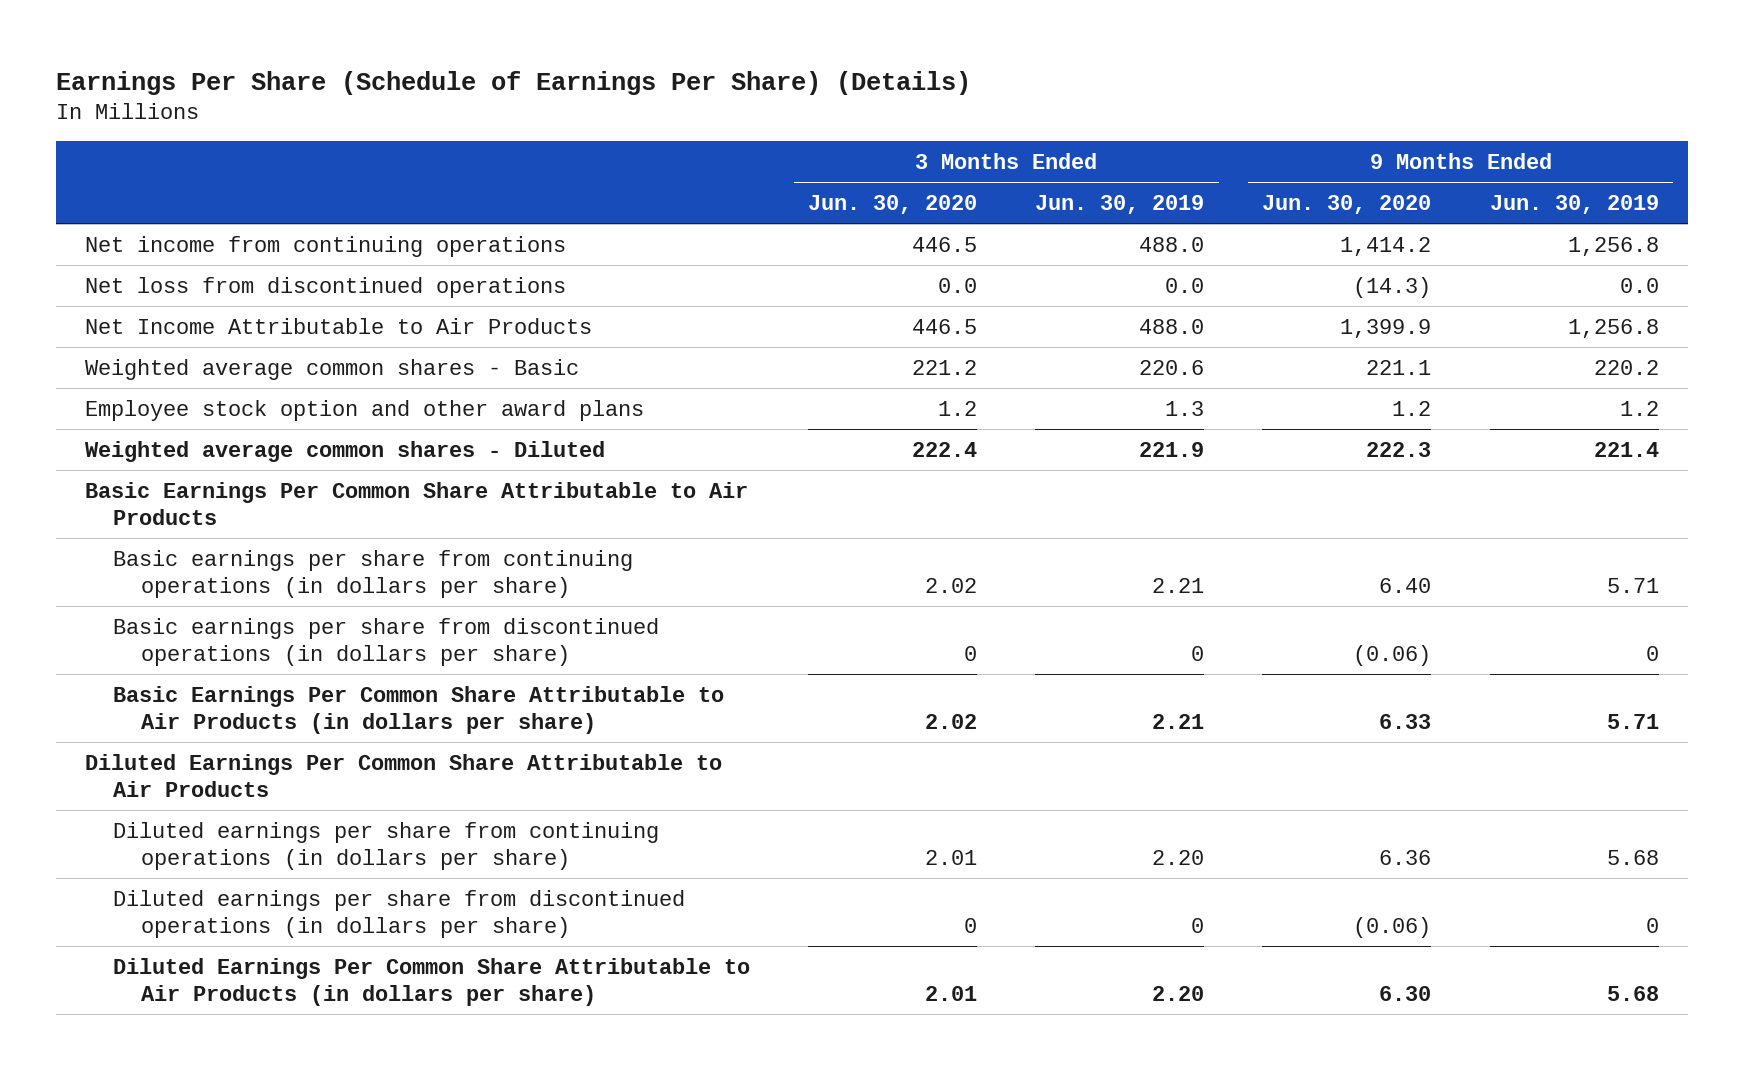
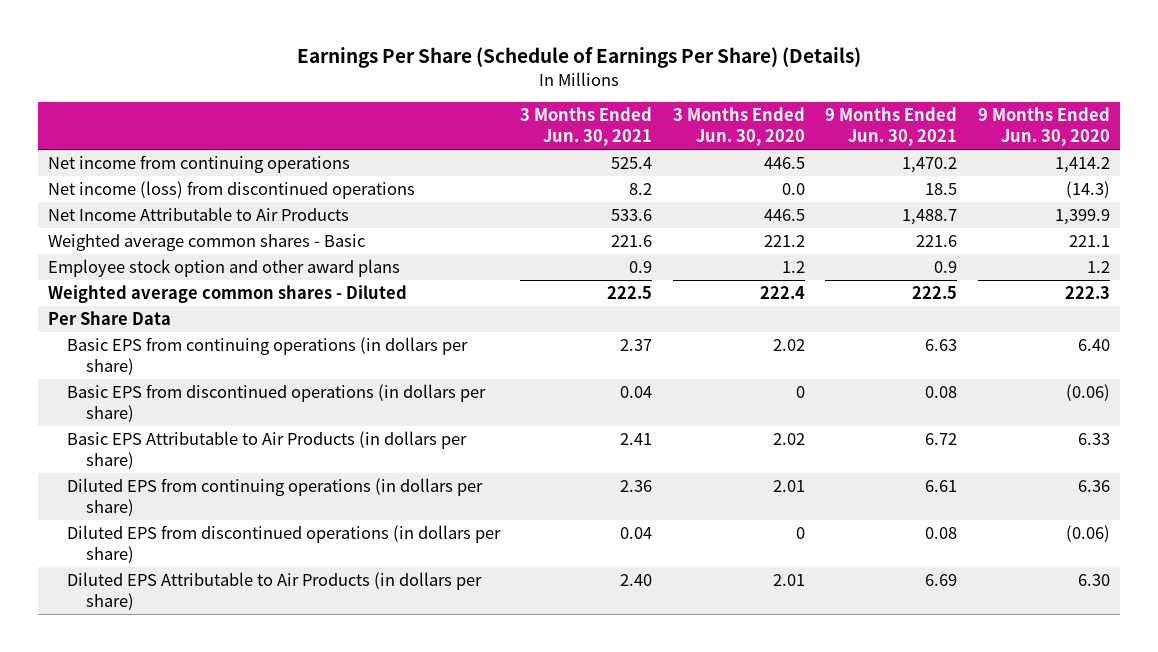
[1035,195,1205,215] Jun. 30, 2019 -> none
[1489,195,1659,215] Jun. 30, 2019 -> none
none -> [520,106,653,147] 3 Months Ended Jun. 30, 2021
none -> [825,106,958,147] 9 Months Ended Jun. 30, 2021
[84,276,566,298] Net loss from discontinued operations -> [48,180,416,199] Net income (loss) from discontinued operations
[84,481,748,526] Basic Earnings Per Common Share Attributable to Air Products -> none
[84,753,722,798] Diluted Earnings Per Common Share Attributable to Air Products -> none
none -> [48,310,172,325] Per Share Data
[112,549,633,599] Basic earnings per share from continuing operations (in dollars per share) -> [66,336,468,376] Basic EPS from continuing operations (in dollars per share)
[112,617,659,667] Basic earnings per share from discontinued operations (in dollars per share) -> [66,383,486,423] Basic EPS from discontinued operations (in dollars per share)
[112,685,724,735] Basic Earnings Per Common Share Attributable to Air Products (in dollars per share) -> [66,430,467,470] Basic EPS Attributable to Air Products (in dollars per share)
[112,821,659,871] Diluted earnings per share from continuing operations (in dollars per share) -> [66,477,483,517] Diluted EPS from continuing operations (in dollars per share)
[112,889,685,939] Diluted earnings per share from discontinued operations (in dollars per share) -> [66,524,501,564] Diluted EPS from discontinued operations (in dollars per share)
[112,957,750,1007] Diluted Earnings Per Common Share Attributable to Air Products (in dollars per share) -> [66,571,482,611] Diluted EPS Attributable to Air Products (in dollars per share)

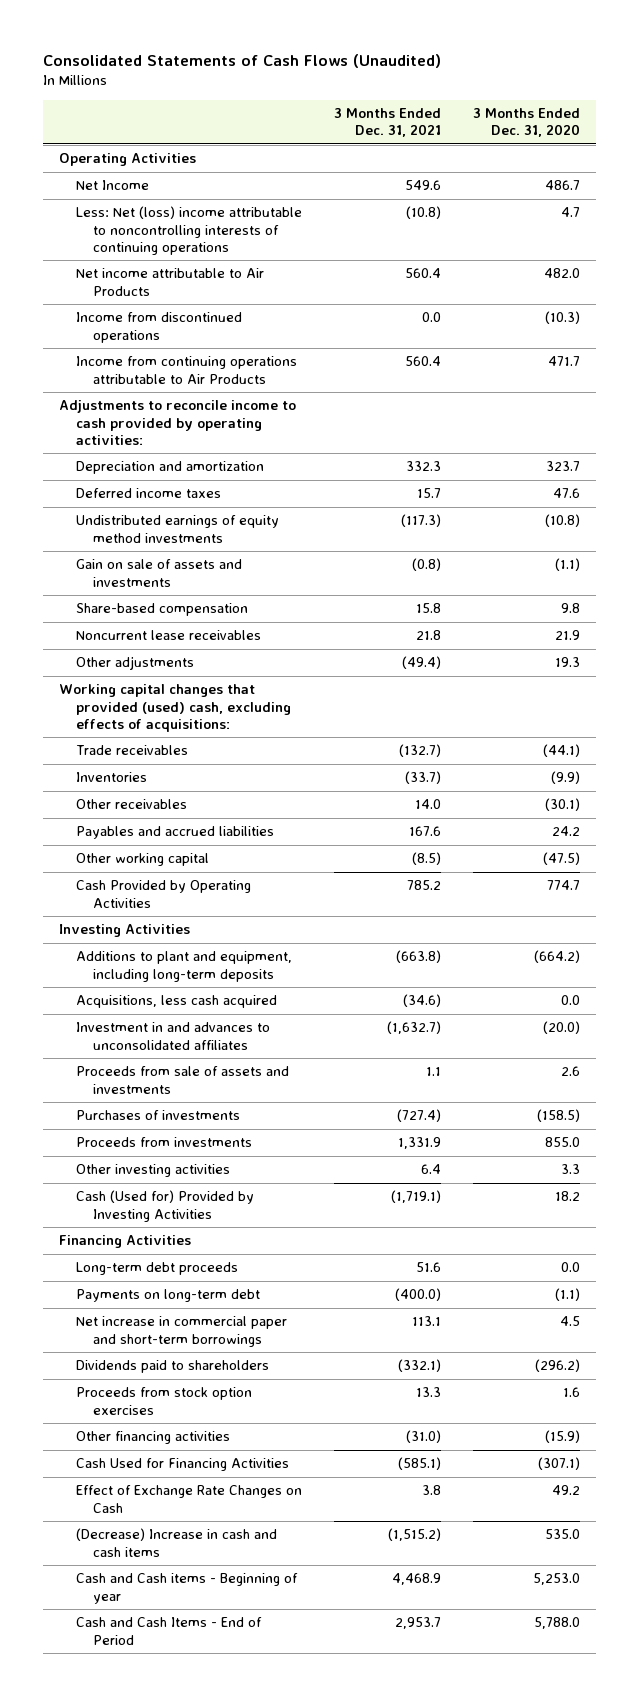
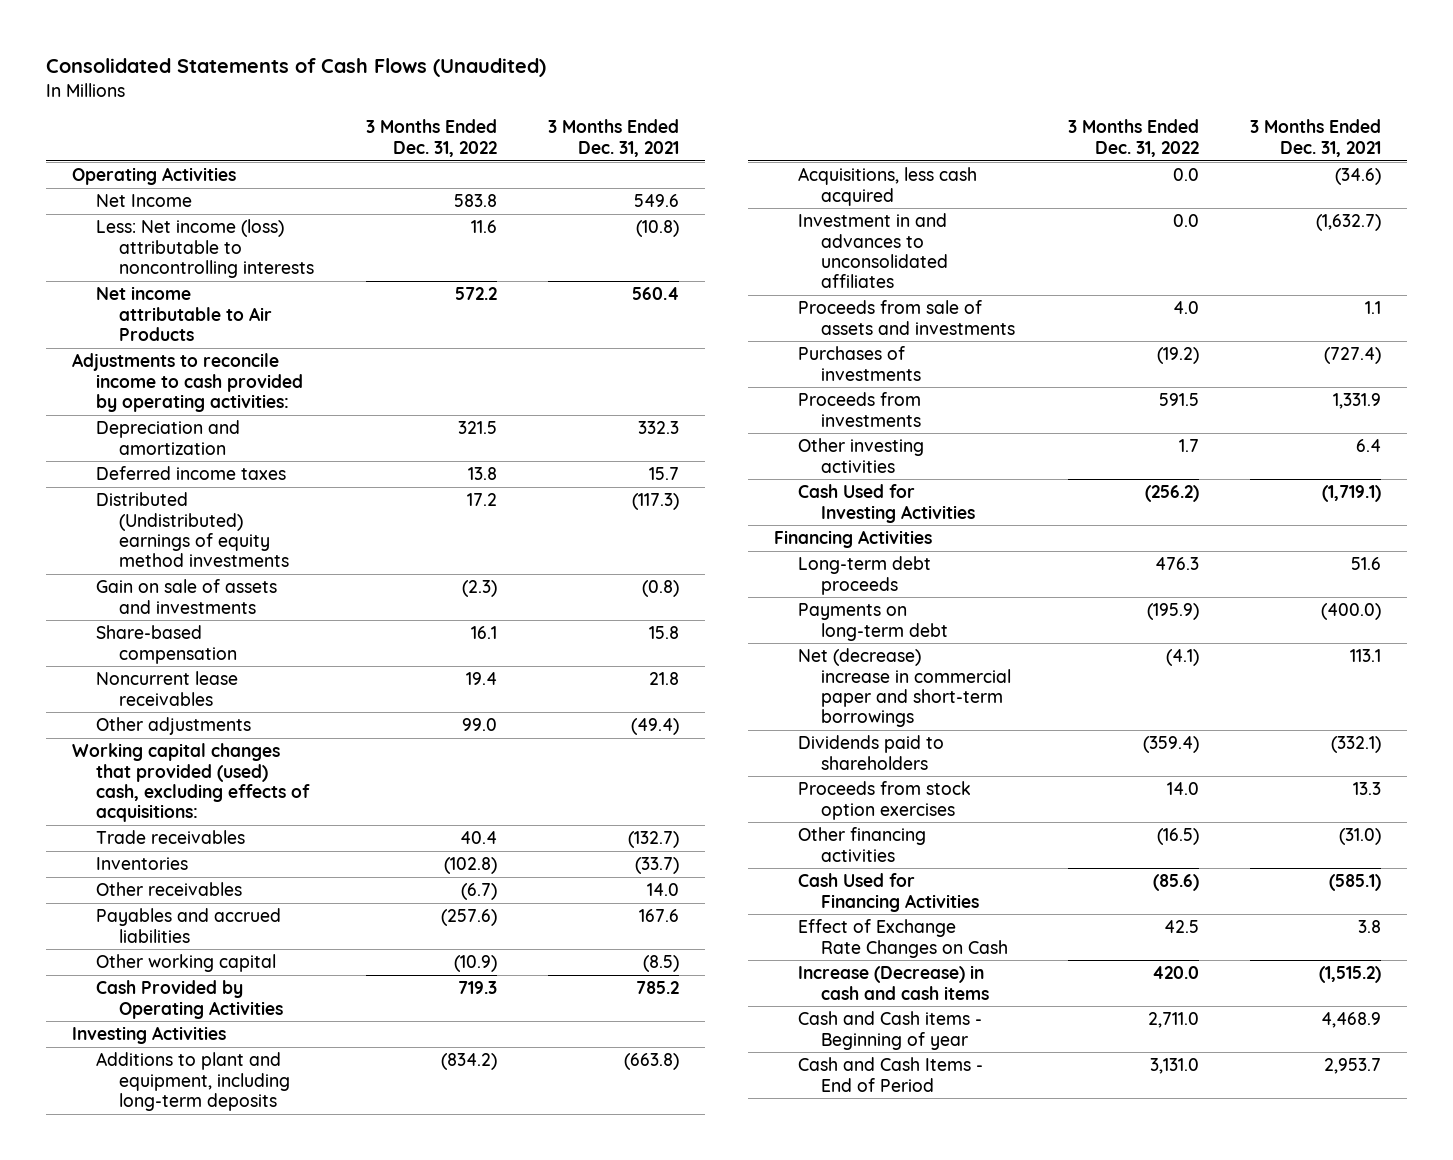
[472,108,580,138] 3 Months Ended Dec. 31, 2020 -> none
none -> [365,119,497,157] 3 Months Ended Dec. 31, 2022
[76,206,303,255] Less: Net (loss) income attributable to noncontrolling interests of continuing operations -> [95,219,315,278] Less: Net income (loss) attributable to noncontrolling interests
[76,312,243,343] Income from discontinued operations -> none
[76,356,298,384] Income from continuing operations attributable to Air Products -> none
[76,515,280,543] Undistributed earnings of equity method investments -> [95,492,290,568] Distributed (Undistributed) earnings of equity method investments
[76,1190,255,1222] Cash (Used for) Provided by Investing Activities -> [797,484,976,523] Cash Used for Investing Activities
[76,1316,288,1347] Net increase in commercial paper and short-term borrowings -> [797,648,1012,728] Net (decrease) increase in commercial paper and short-term borrowings
[76,1528,278,1557] (Decrease) Increase in cash and cash items -> [797,965,990,1000] Increase (Decrease) in cash and cash items

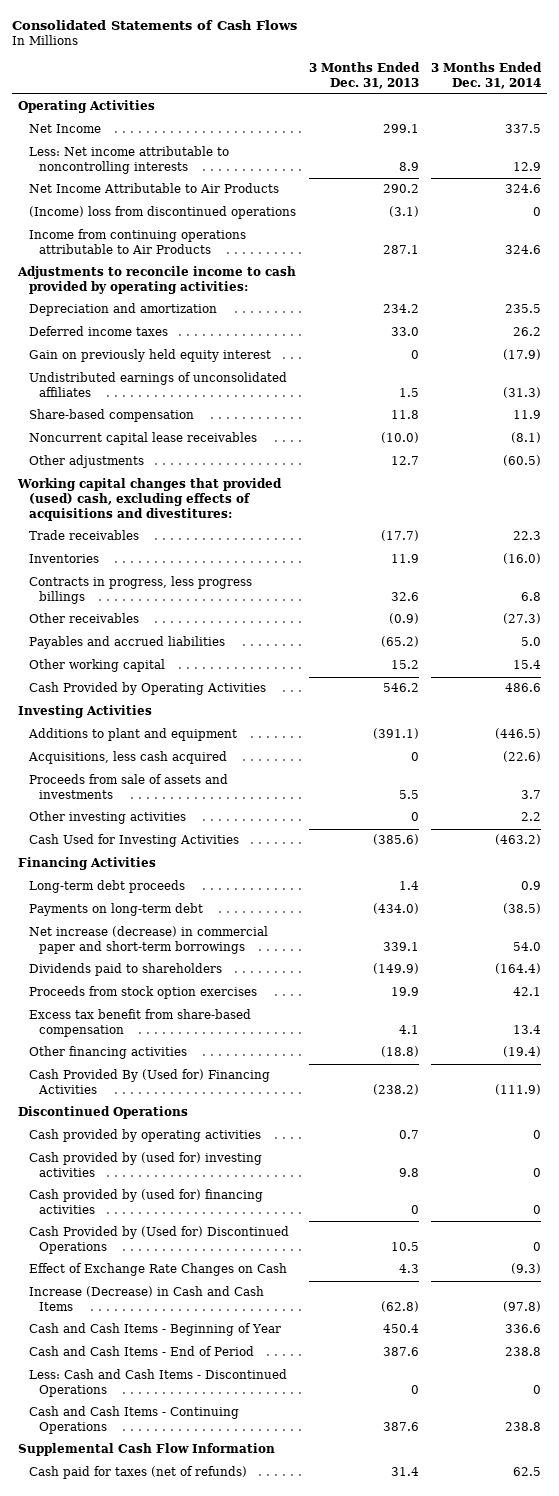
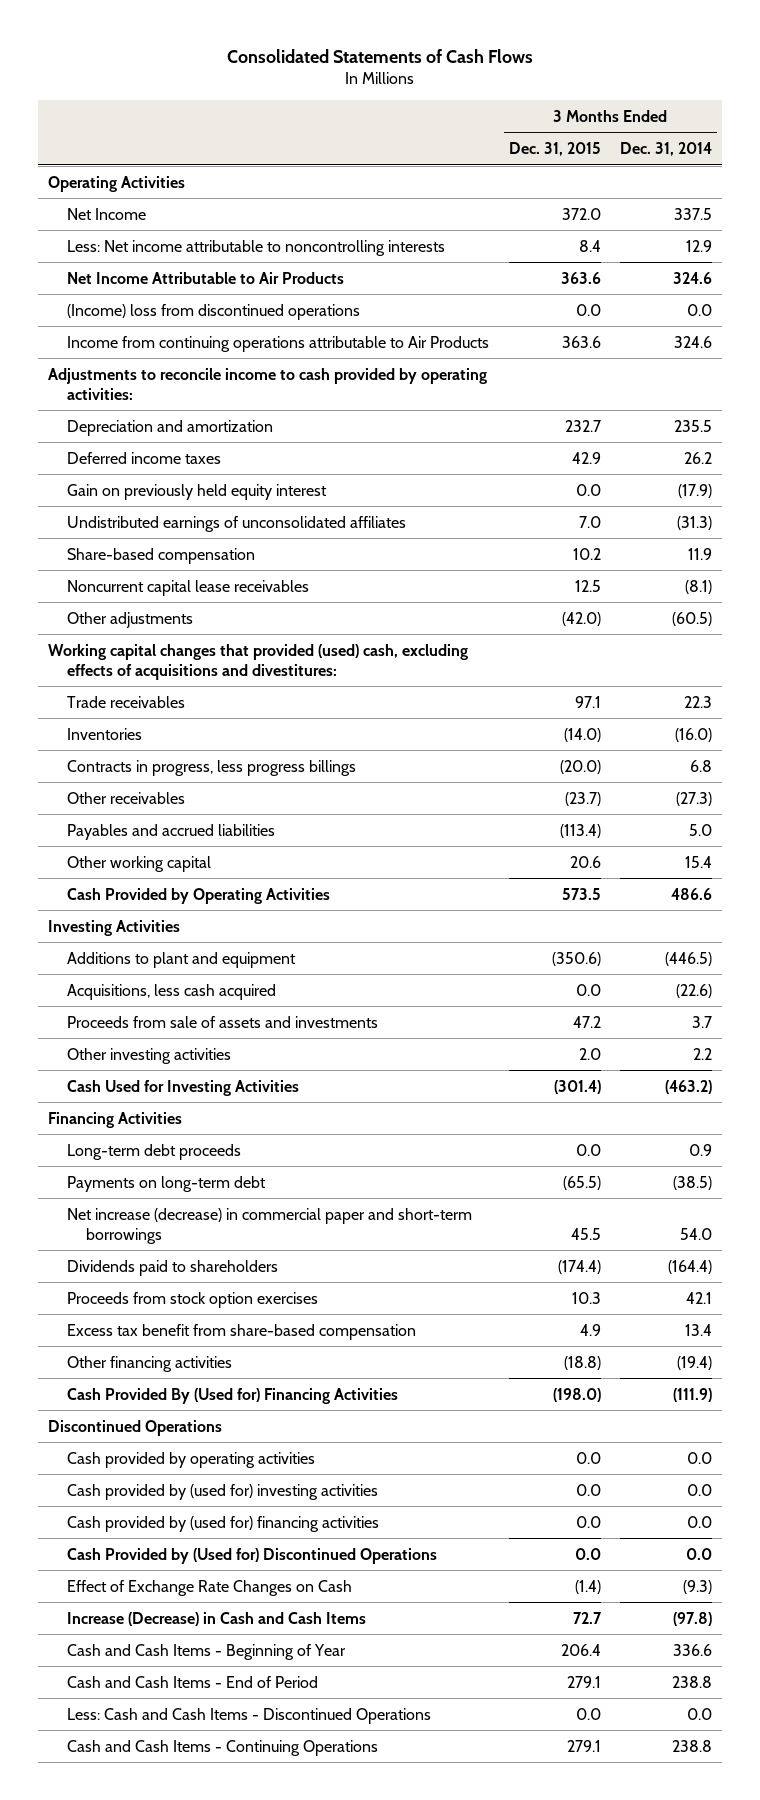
[308,62,420,89] 3 Months Ended Dec. 31, 2013 -> none
none -> [508,142,601,157] Dec. 31, 2015
[532,207,541,217] 0 -> [687,303,713,316] 0.0
[532,1130,541,1140] 0 -> [687,1451,713,1464] 0.0
[532,1168,541,1178] 0 -> [687,1483,713,1496] 0.0
[532,1205,541,1215] 0 -> [687,1515,713,1528] 0.0
[532,1242,541,1252] 0 -> [686,1547,713,1560] 0.0
[532,1385,541,1395] 0 -> [687,1707,713,1720] 0.0
[18,1443,276,1457] Supplemental Cash Flow Information -> none
[28,1466,247,1480] Cash paid for taxes (net of refunds) -> none

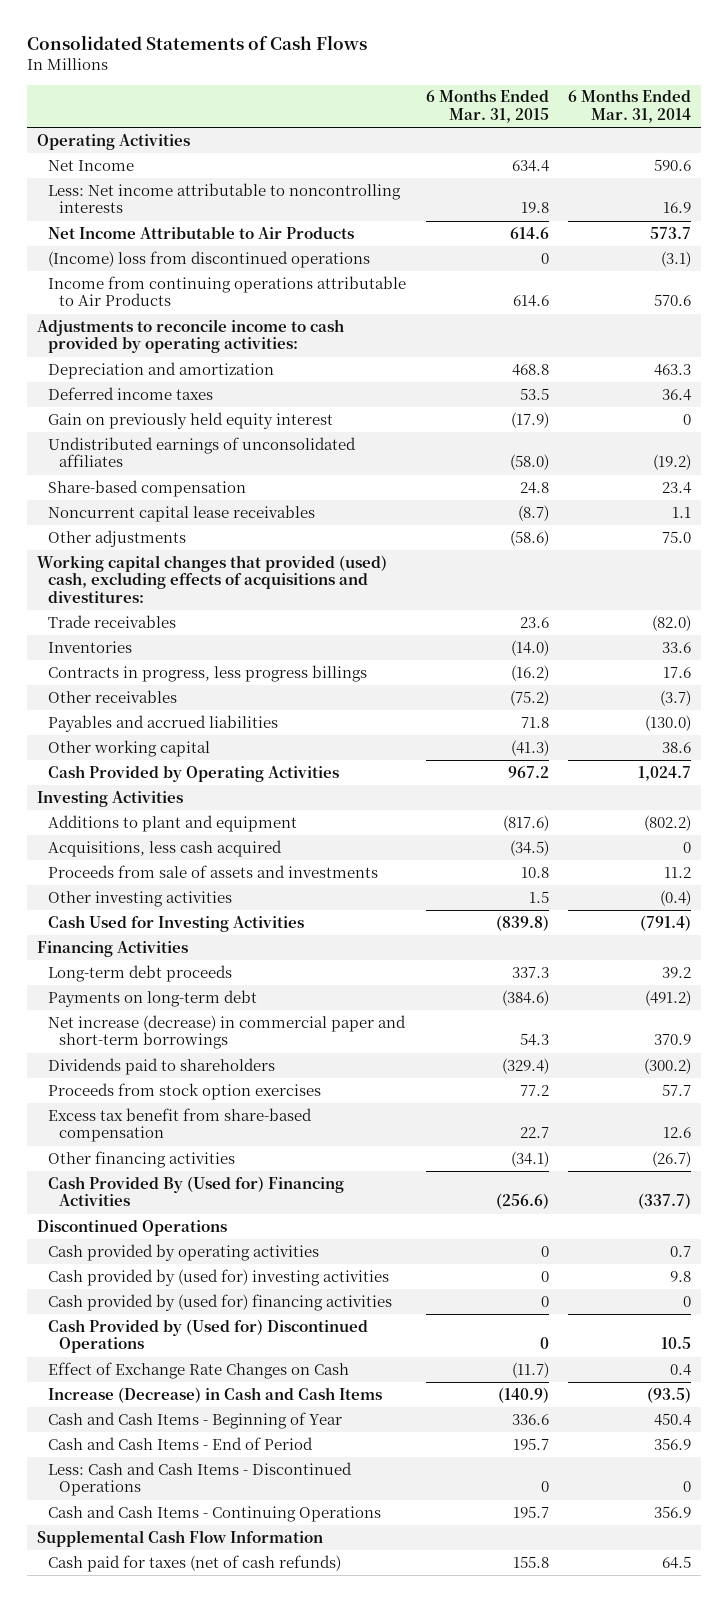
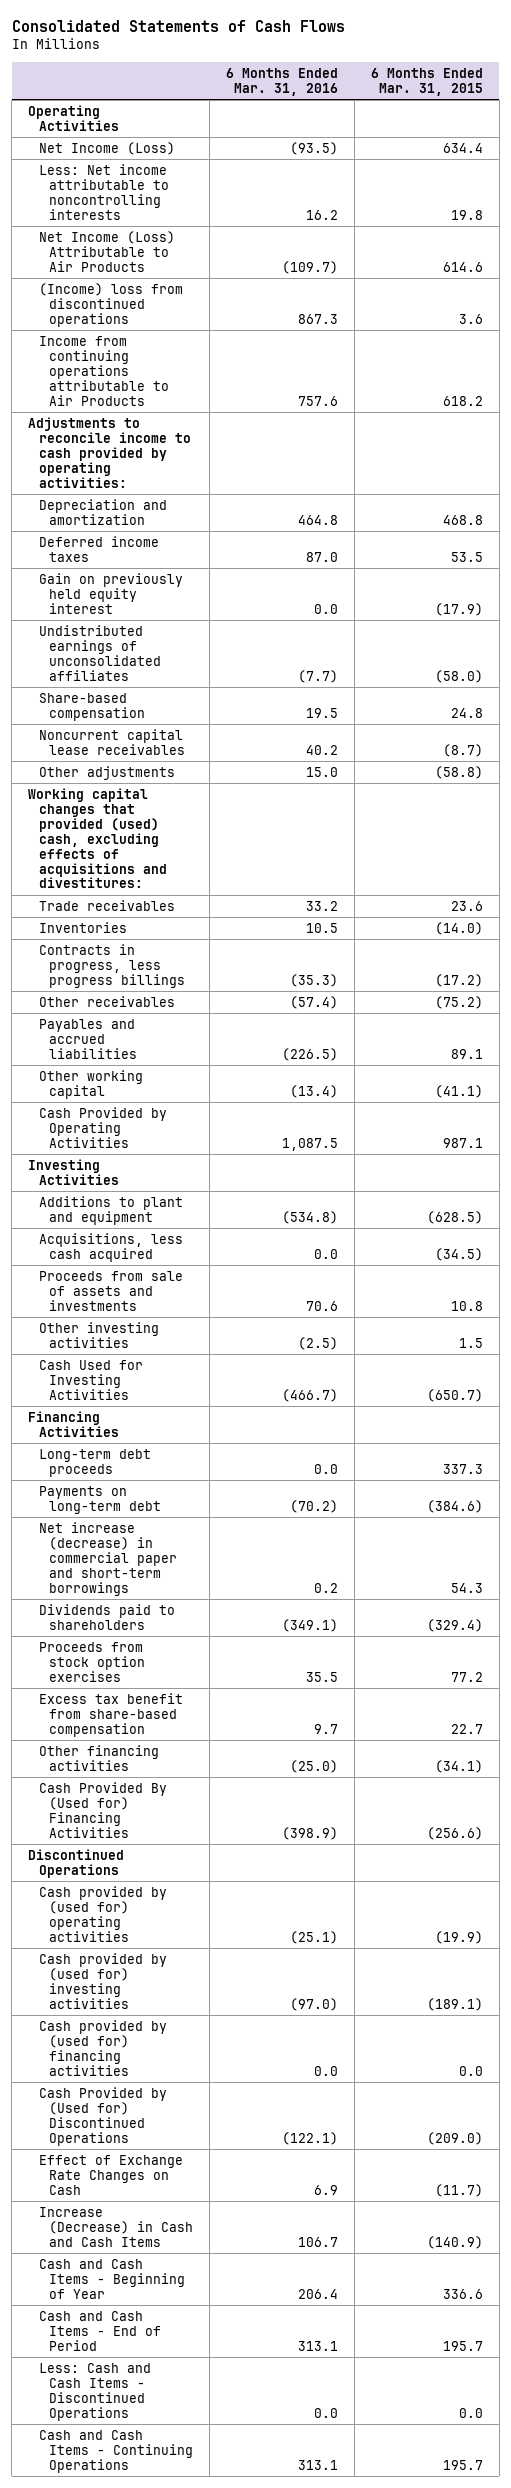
[568,89,692,123] 6 Months Ended Mar. 31, 2014 -> none
none -> [226,67,339,96] 6 Months Ended Mar. 31, 2016
[47,159,134,171] Net Income -> [38,141,175,155] Net Income (Loss)
[47,225,354,239] Net Income Attributable to Air Products -> [38,230,175,272] Net Income (Loss) Attributable to Air Products
[540,252,549,264] 0 -> [458,313,483,324] 3.6
[512,295,549,308] 614.6 -> [442,395,483,406] 618.2
[509,529,549,546] (58.6) -> [434,765,483,779] (58.8)
[510,664,549,681] (16.2) -> [434,973,483,987] (17.2)
[520,716,549,728] 71.8 -> [450,1048,483,1059] 89.1
[510,739,549,756] (41.3) -> [434,1084,483,1098] (41.1)
[507,765,549,778] 967.2 -> [442,1137,483,1148] 987.1
[502,814,549,831] (817.6) -> [426,1210,483,1224] (628.5)
[495,914,549,931] (839.8) -> [426,1388,483,1402] (650.7)
[47,1243,319,1261] Cash provided by operating activities -> [38,1885,167,1942] Cash provided by (used for) operating activities
[540,1245,549,1257] 0 -> [434,1930,483,1944] (19.9)
[540,1270,549,1282] 0 -> [426,1997,483,2011] (189.1)
[540,1295,549,1307] 0 -> [458,2065,483,2076] 0.0
[539,1337,549,1350] 0 -> [426,2131,483,2145] (209.0)
[540,1481,549,1493] 0 -> [458,2407,483,2418] 0.0
[36,1529,323,1547] Supplemental Cash Flow Information -> none
[47,1554,341,1572] Cash paid for taxes (net of cash refunds) -> none

